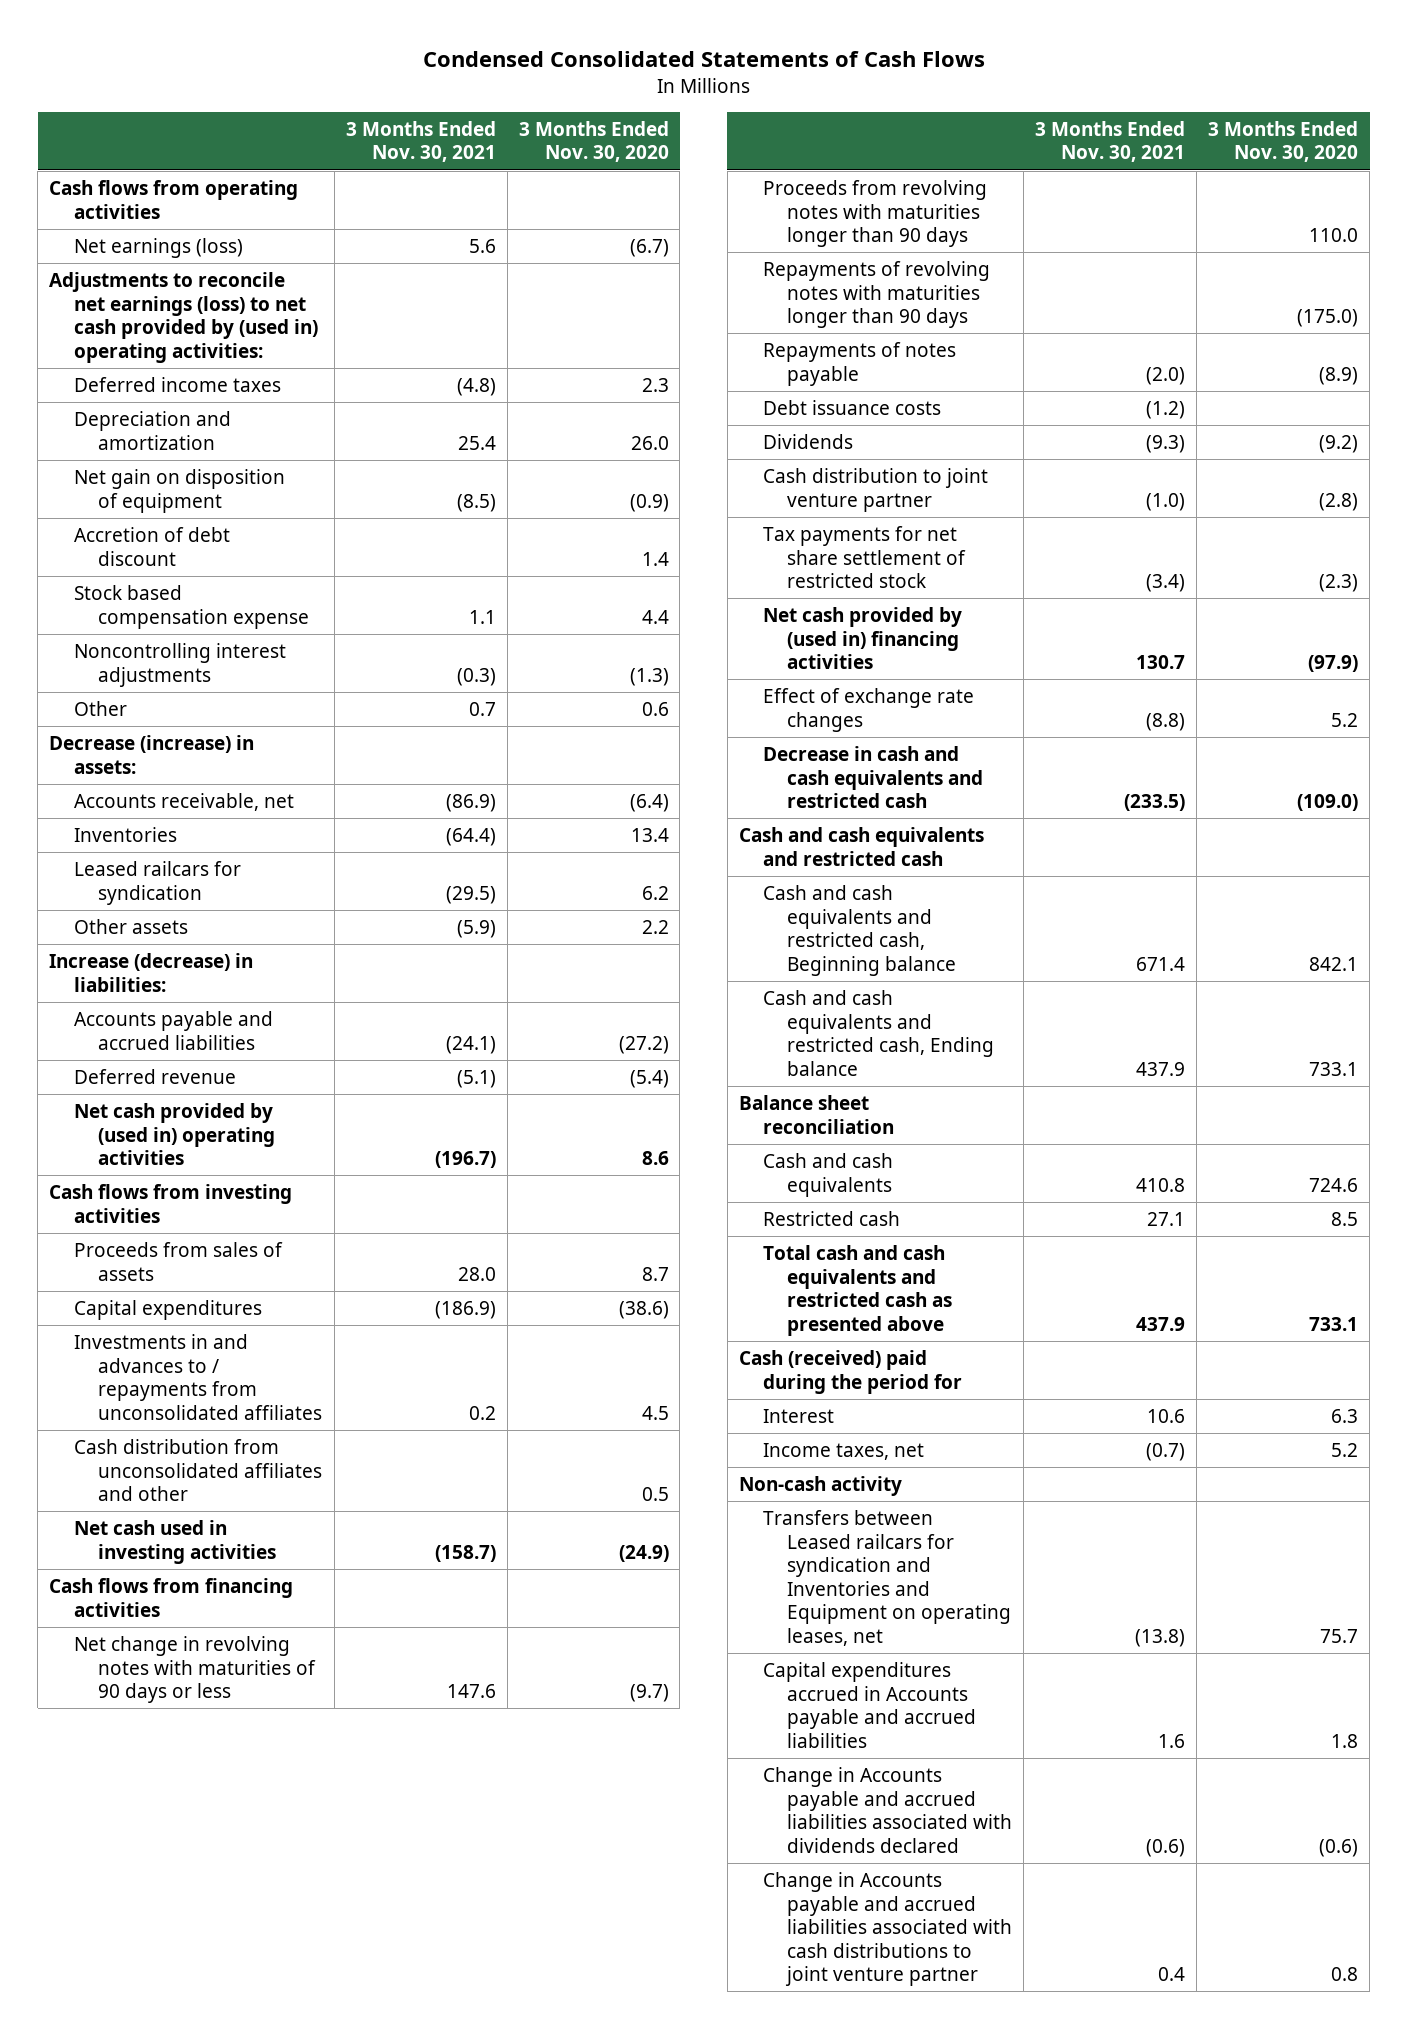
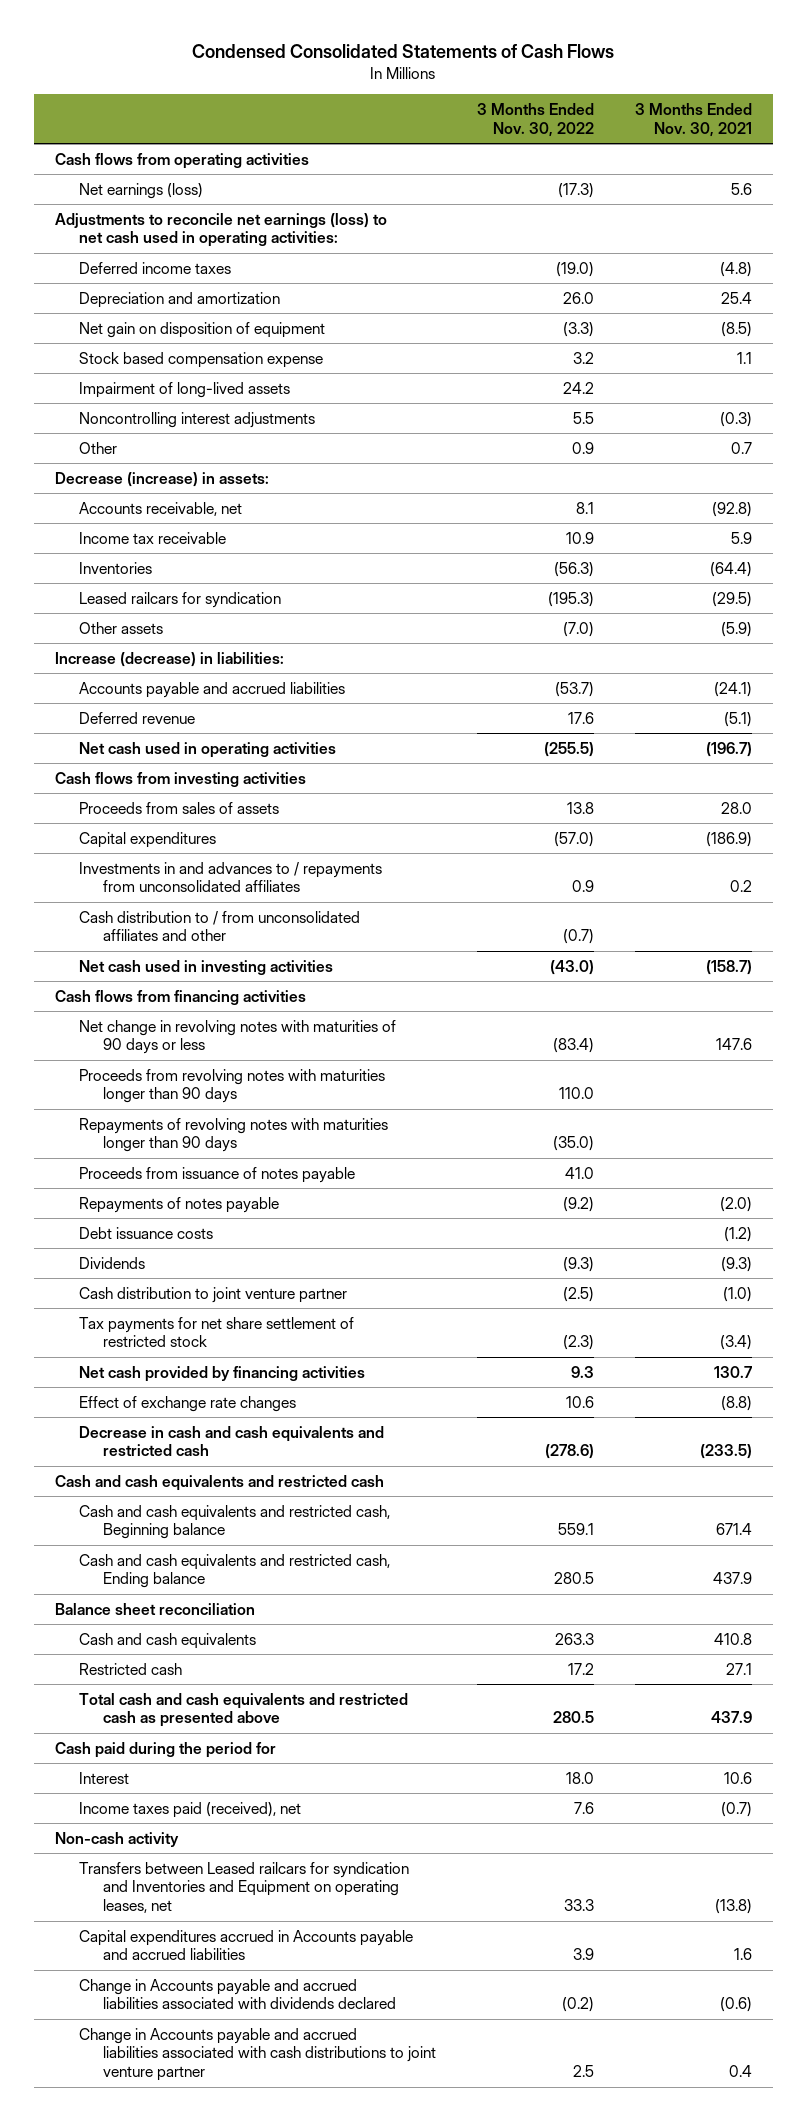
[518,120,669,163] 3 Months Ended Nov. 30, 2020 -> none
none -> [476,103,594,137] 3 Months Ended Nov. 30, 2022
[49,271,318,363] Adjustments to reconcile net earnings (loss) to net cash provided by (used in) operating activities: -> [54,212,387,248] Adjustments to reconcile net earnings (loss) to net cash used in operating activities:
[73,526,230,566] Accretion of debt discount -> none
none -> [78,381,290,398] Impairment of long-lived assets
[445,793,496,812] (86.9) -> [711,501,752,517] (92.8)
none -> [78,531,226,544] Income tax receivable
[73,1102,275,1166] Net cash provided by (used in) operating activities -> [78,741,336,758] Net cash used in operating activities
[73,1438,322,1502] Cash distribution from unconsolidated affiliates and other -> [78,910,360,942] Cash distribution to / from unconsolidated affiliates and other
none -> [78,1166,355,1183] Proceeds from issuance of notes payable
[763,606,963,670] Net cash provided by (used in) financing activities -> [78,1365,365,1382] Net cash provided by financing activities
[738,1349,963,1394] Cash (received) paid during the period for -> [54,1741,276,1758] Cash paid during the period for
[763,1442,925,1460] Income taxes, net -> [78,1801,301,1818] Income taxes paid (received), net

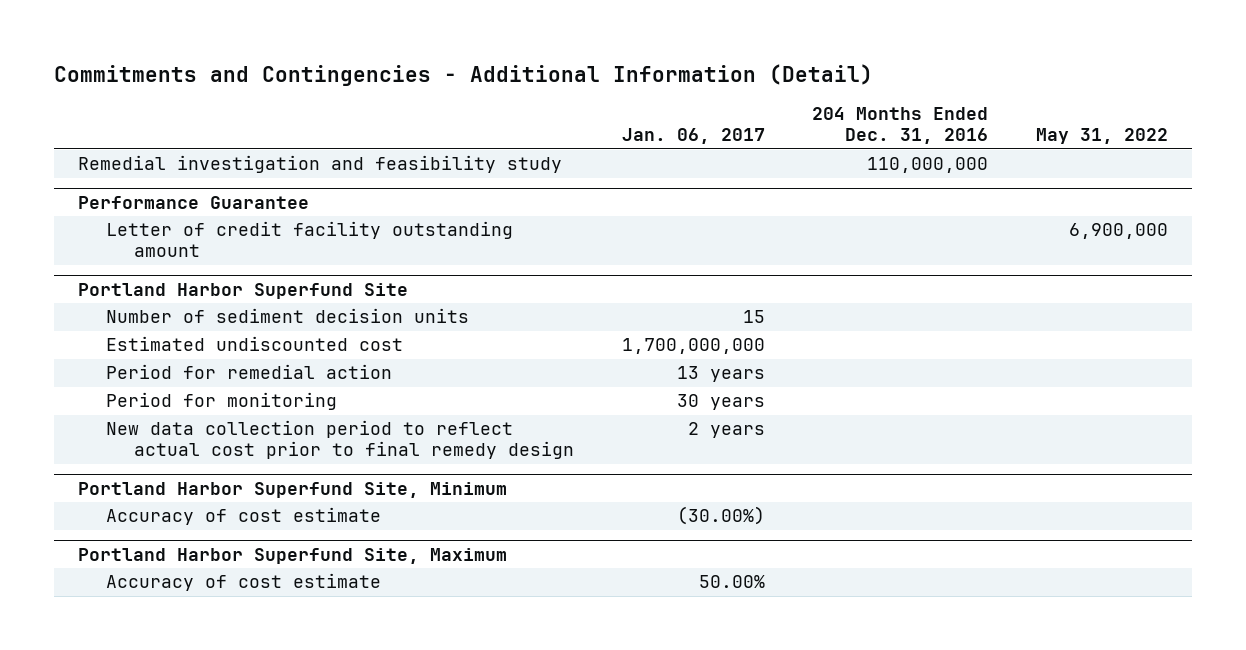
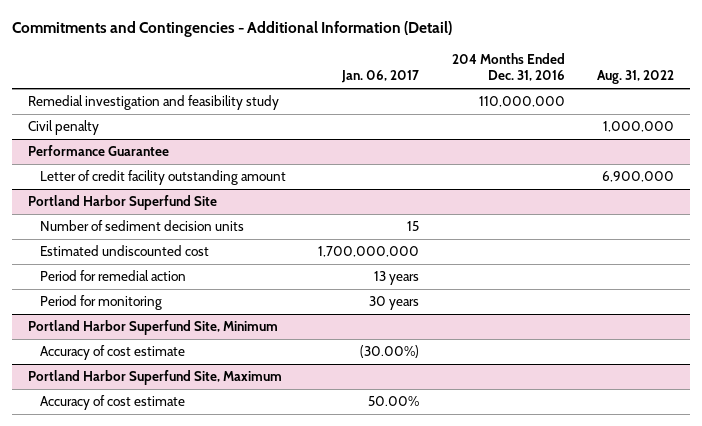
[1036,128,1169,145] May 31, 2022 -> none
none -> [596,70,674,85] Aug. 31, 2022
none -> [28,120,100,136] Civil penalty
[106,420,575,460] New data collection period to reflect actual cost prior to final remedy design -> none

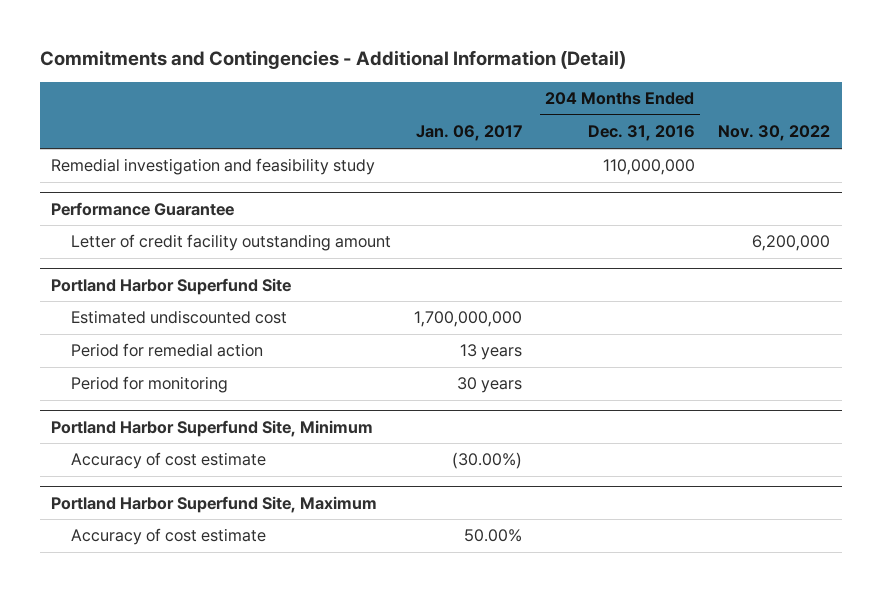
[596,70,674,85] Aug. 31, 2022 -> none
none -> [717,125,830,142] Nov. 30, 2022
[28,120,100,136] Civil penalty -> none
[40,220,245,232] Number of sediment decision units -> none

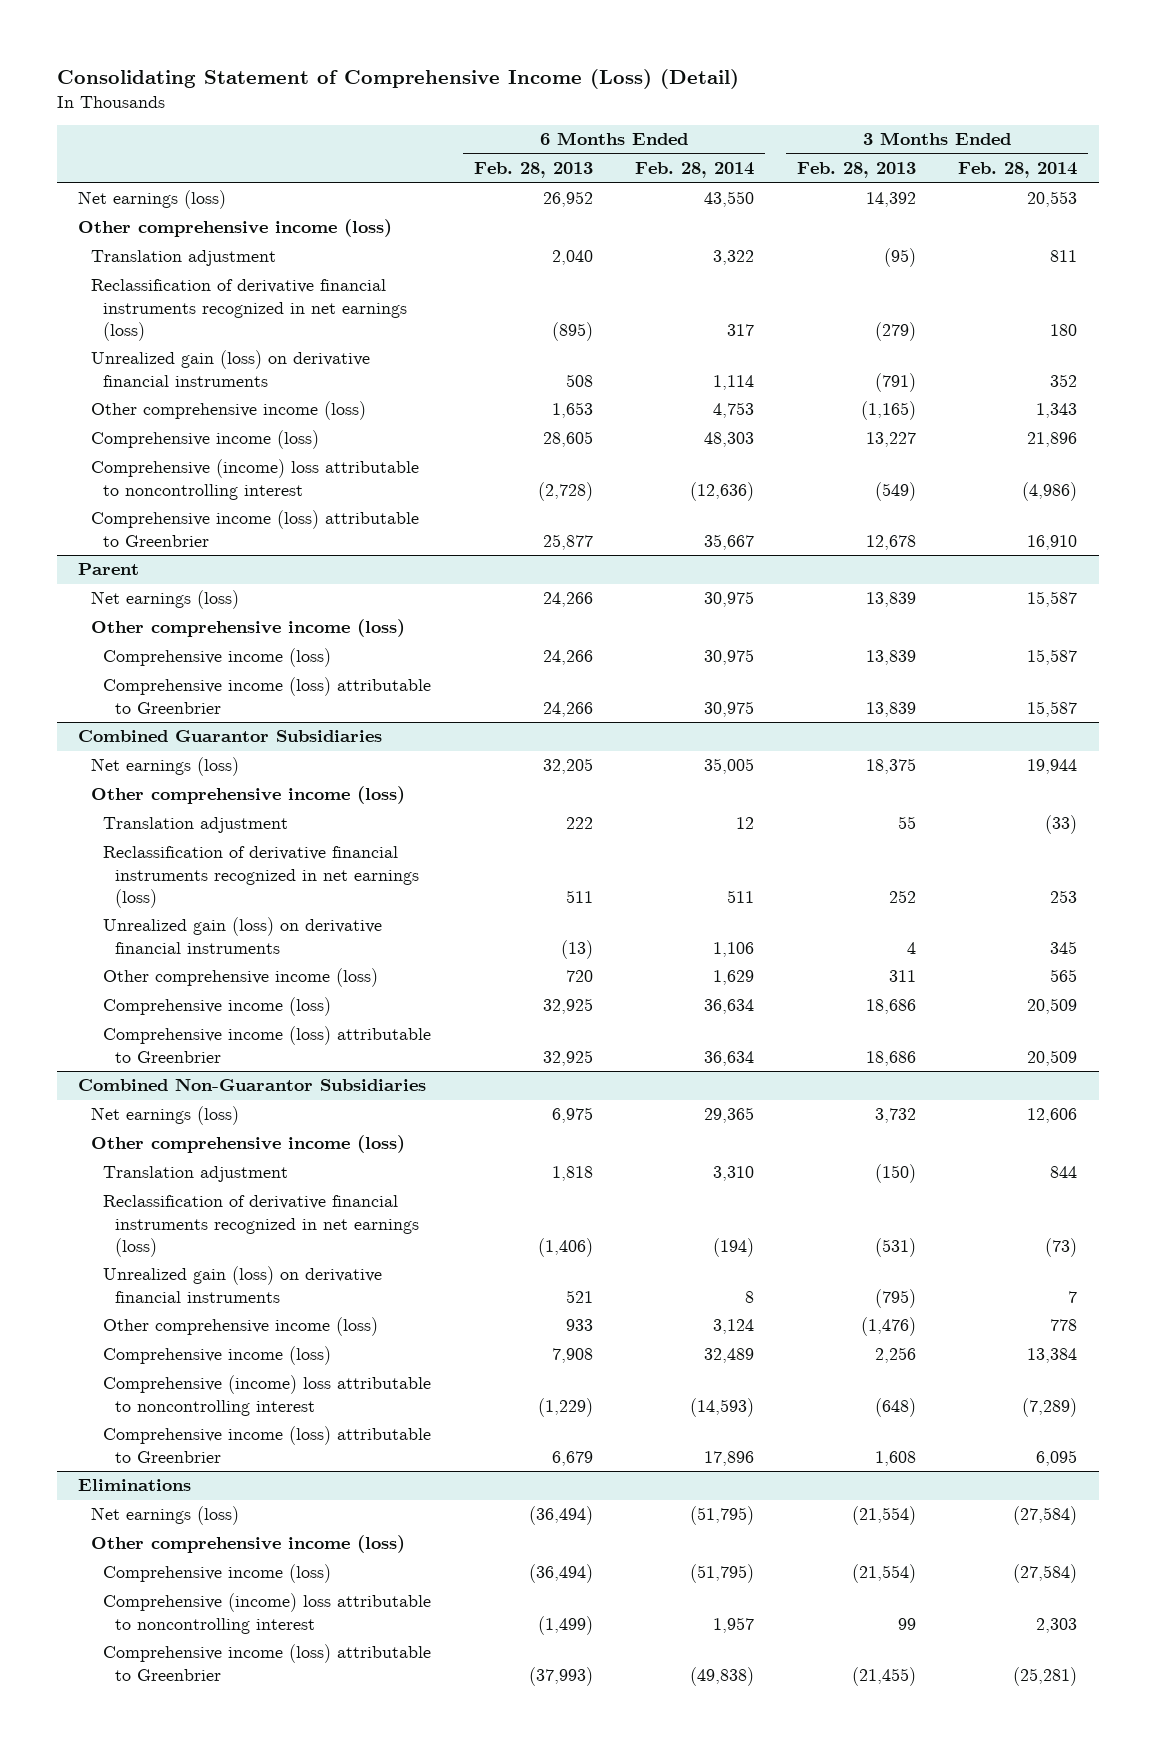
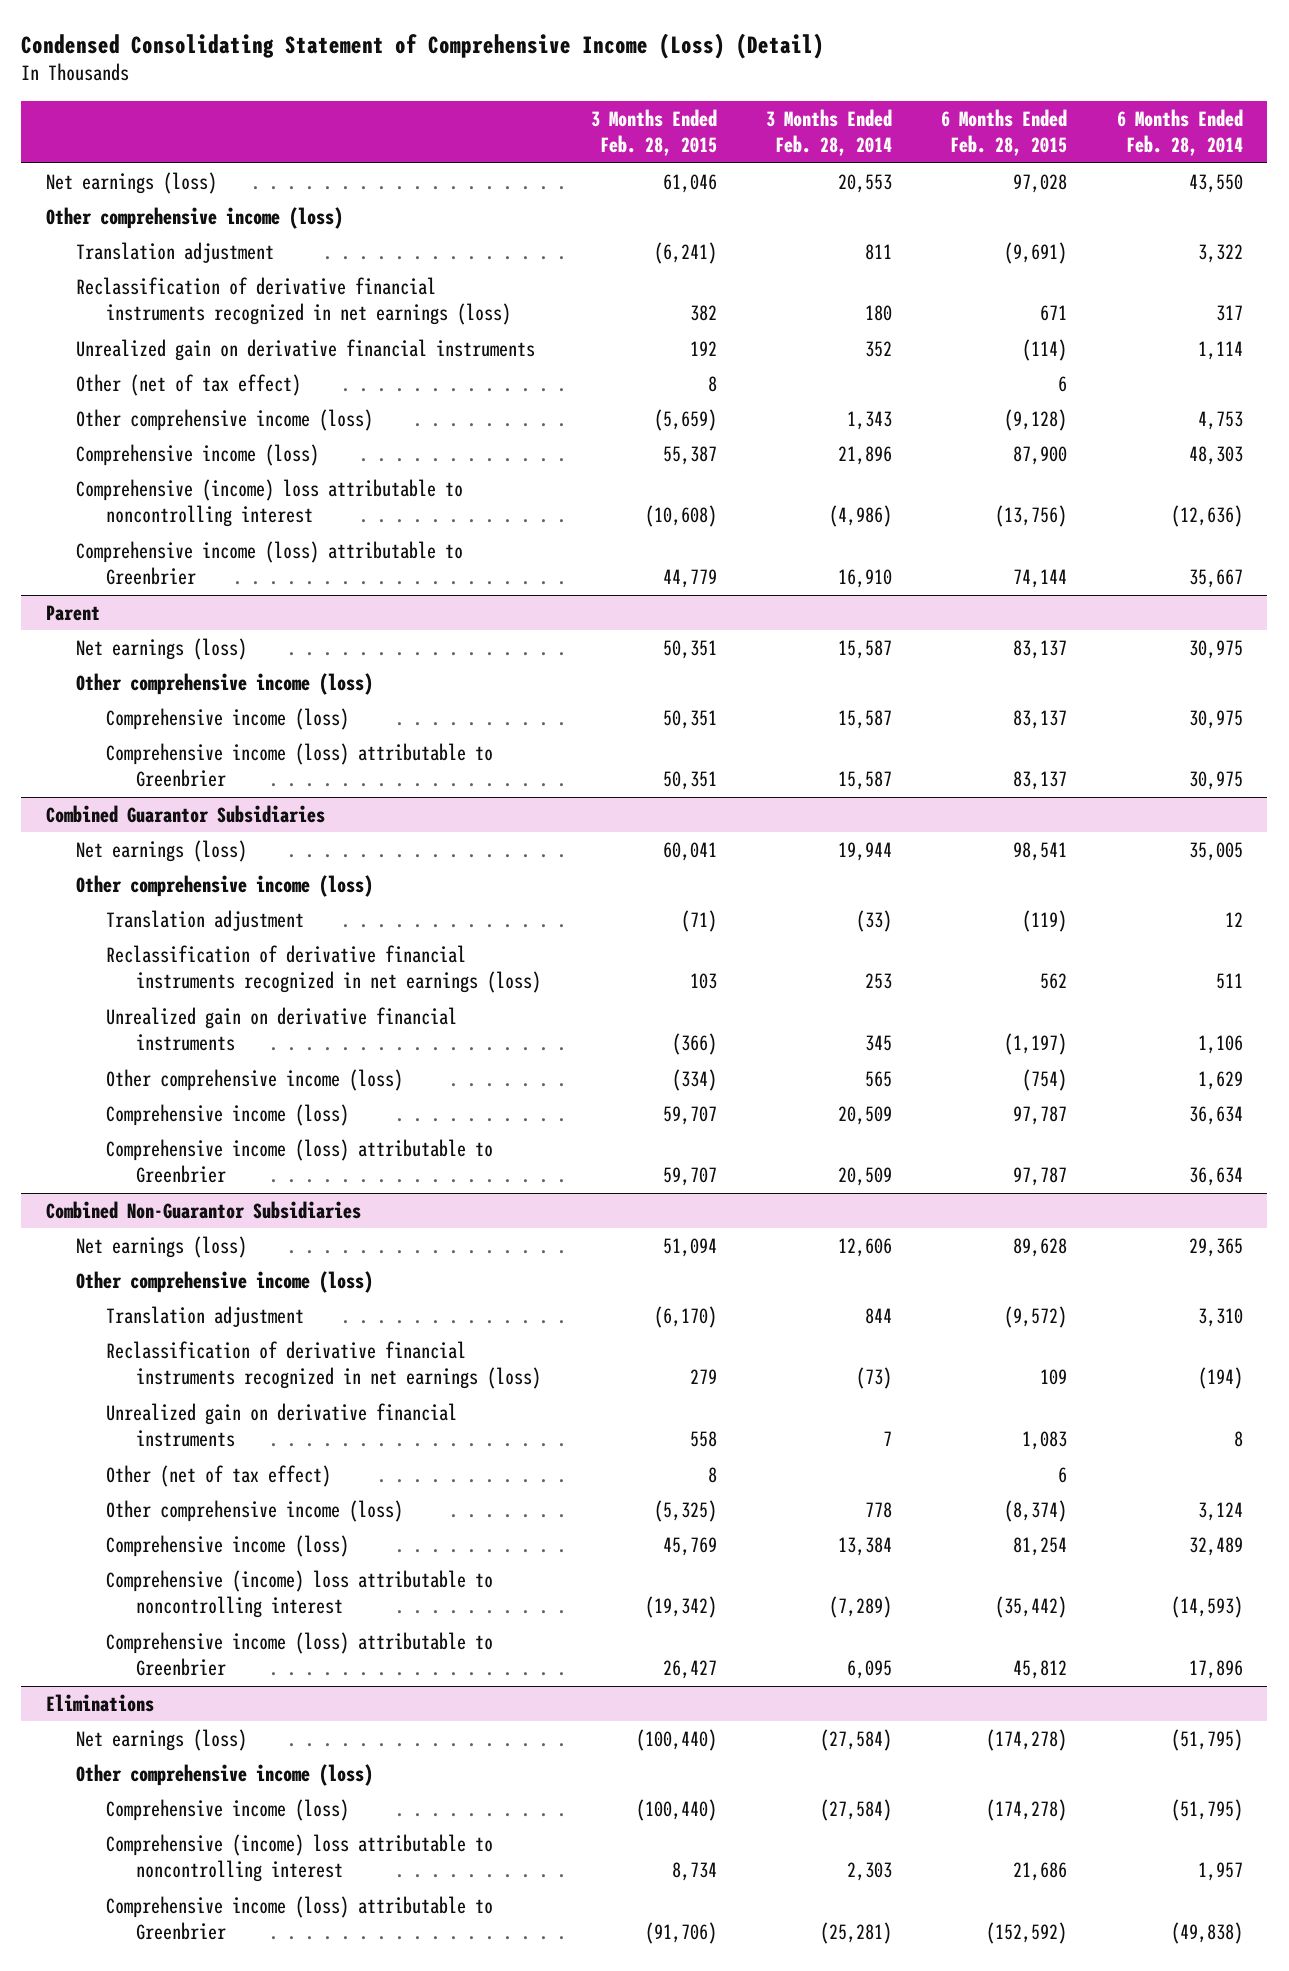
[57,69,740,90] Consolidating Statement of Comprehensive Income (Loss) (Detail) -> [21,32,825,59] Condensed Consolidating Statement of Comprehensive Income (Loss) (Detail)
[473,162,593,179] Feb. 28, 2013 -> none
[796,162,916,179] Feb. 28, 2013 -> none
none -> [590,108,717,156] 3 Months Ended Feb. 28, 2015
none -> [941,108,1068,156] 6 Months Ended Feb. 28, 2015
[90,350,370,387] Unrealized gain (loss) on derivative financial instruments -> [76,338,536,361] Unrealized gain on derivative financial instruments
none -> [76,373,302,396] Other (net of tax effect)
[102,917,382,954] Unrealized gain (loss) on derivative financial instruments -> [106,1006,458,1052] Unrealized gain on derivative financial instruments
[102,1266,382,1303] Unrealized gain (loss) on derivative financial instruments -> [106,1402,458,1448] Unrealized gain on derivative financial instruments
none -> [106,1464,332,1487] Other (net of tax effect)

